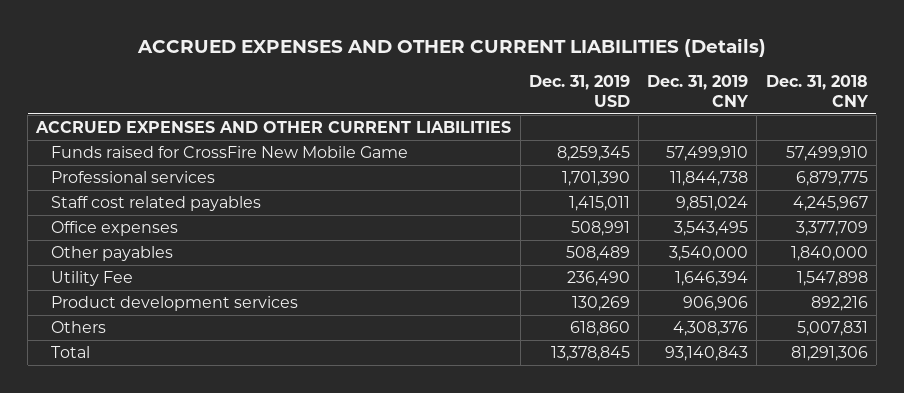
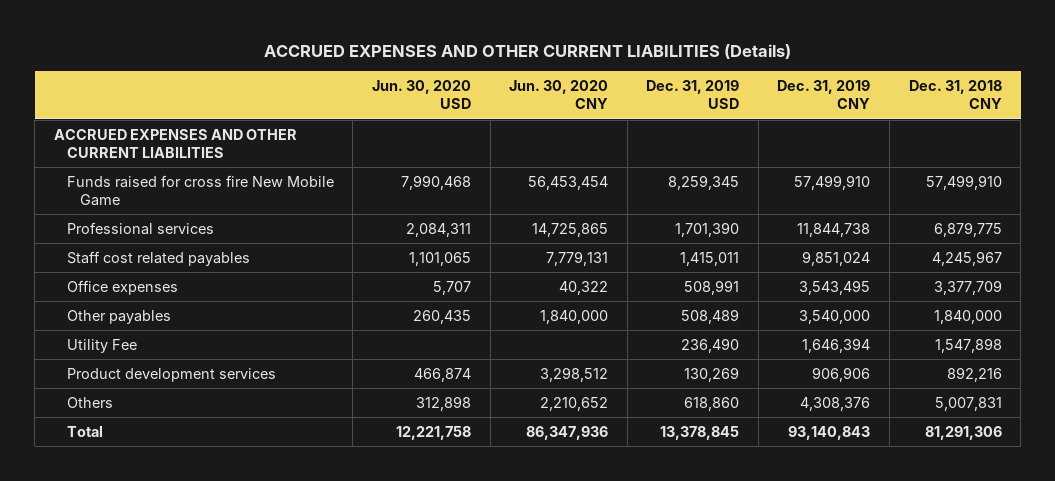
none -> [371,80,471,110] Jun. 30, 2020 USD
none -> [509,80,609,110] Jun. 30, 2020 CNY
[51,146,409,159] Funds raised for CrossFire New Mobile Game -> [66,174,334,206] Funds raised for cross fire New Mobile Game

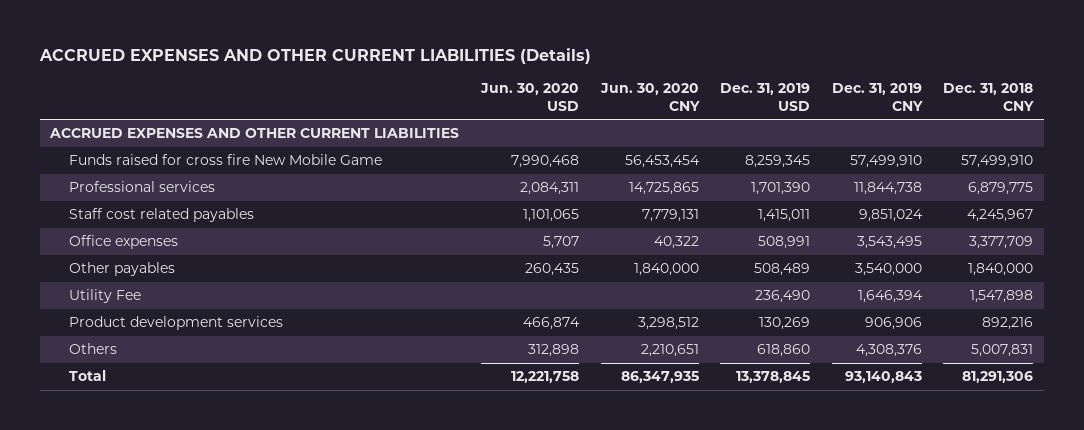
[540,396,609,411] 2,210,652 -> [640,344,699,358] 2,210,651
[526,425,609,440] 86,347,936 -> [620,371,699,384] 86,347,935

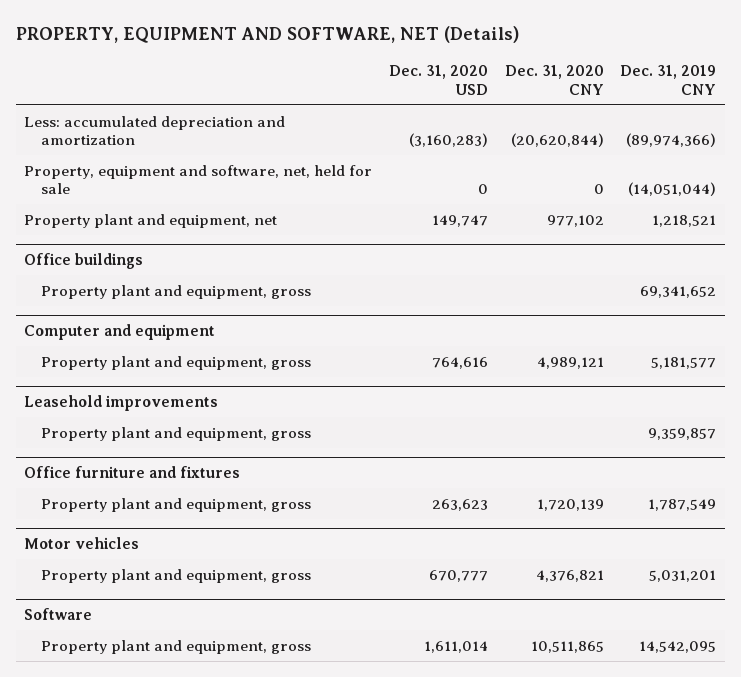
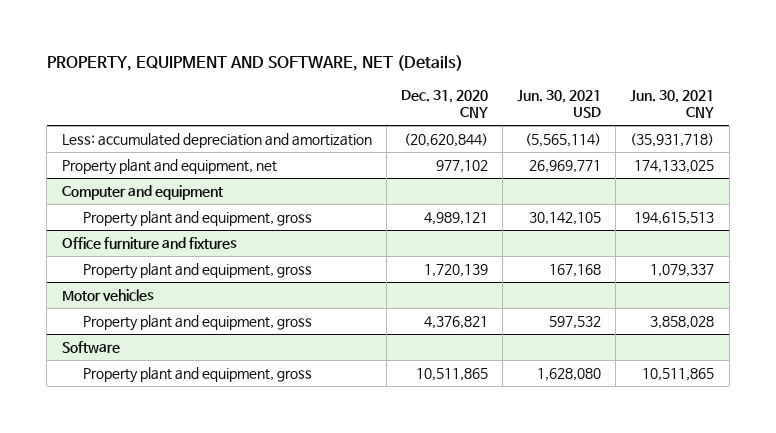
[388,64,488,95] Dec. 31, 2020 USD -> none
[620,64,717,95] Dec. 31, 2019 CNY -> none
none -> [517,89,602,118] Jun. 30, 2021 USD
none -> [630,89,715,118] Jun. 30, 2021 CNY
[24,164,373,195] Property, equipment and software, net, held for sale -> none
[24,252,144,269] Office buildings -> none
[40,284,311,299] Property plant and equipment, gross -> none
[24,394,219,411] Leasehold improvements -> none
[40,426,311,441] Property plant and equipment, gross -> none

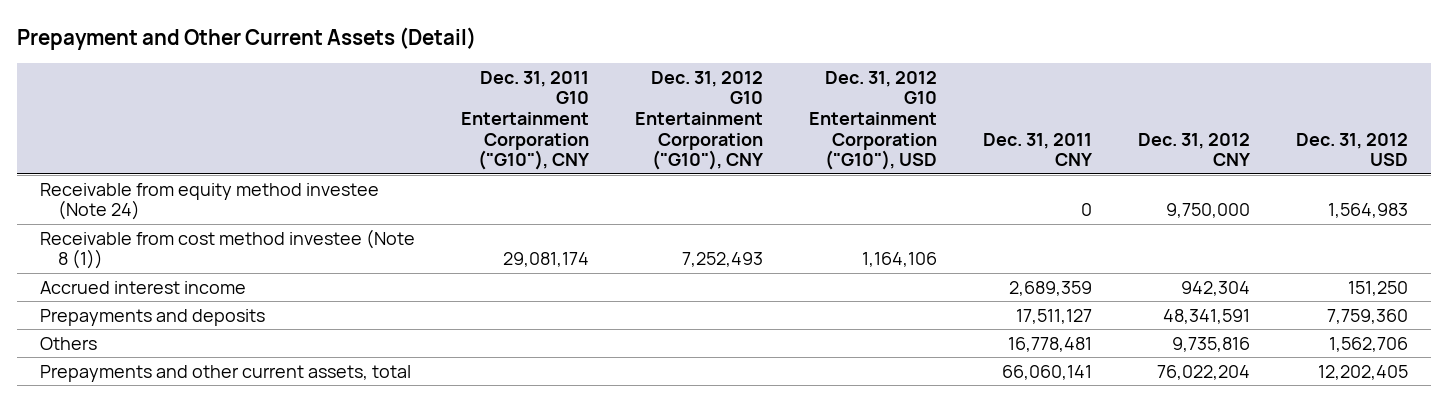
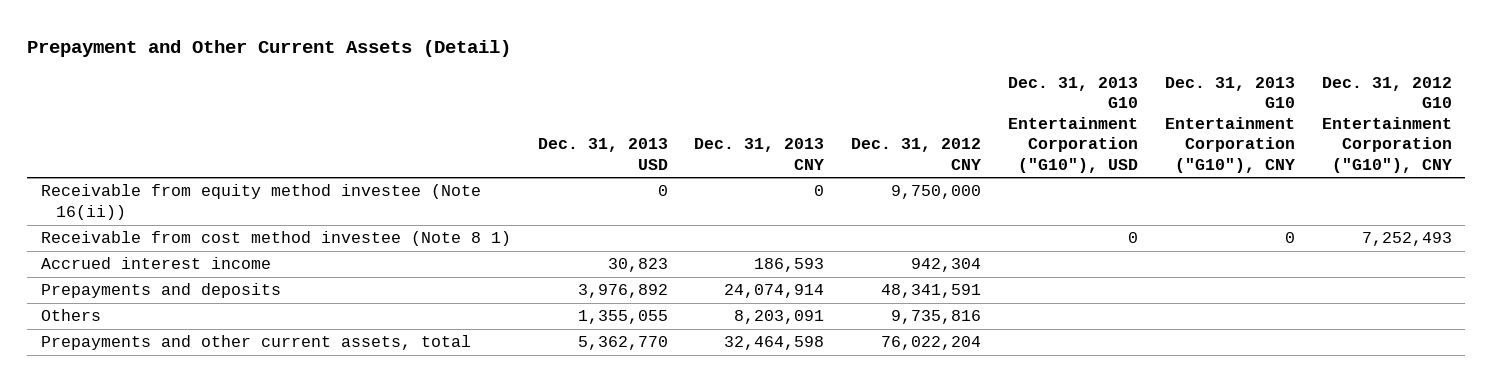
[461,70,590,171] Dec. 31, 2011 G10 Entertainment Corporation ("G10"), CNY -> none
[809,70,938,171] Dec. 31, 2012 G10 Entertainment Corporation ("G10"), USD -> none
[983,132,1093,167] Dec. 31, 2011 CNY -> none
[1296,132,1409,167] Dec. 31, 2012 USD -> none
none -> [537,138,668,170] Dec. 31, 2013 USD
none -> [694,138,825,170] Dec. 31, 2013 CNY
none -> [1008,76,1139,173] Dec. 31, 2013 G10 Entertainment Corporation ("G10"), USD
none -> [1164,76,1295,173] Dec. 31, 2013 G10 Entertainment Corporation ("G10"), CNY
[40,182,380,221] Receivable from equity method investee (Note 24) -> [40,184,481,220] Receivable from equity method investee (Note 16(ii))
[40,228,416,270] Receivable from cost method investee (Note 8 (1)) -> [40,231,511,247] Receivable from cost method investee (Note 8 1)

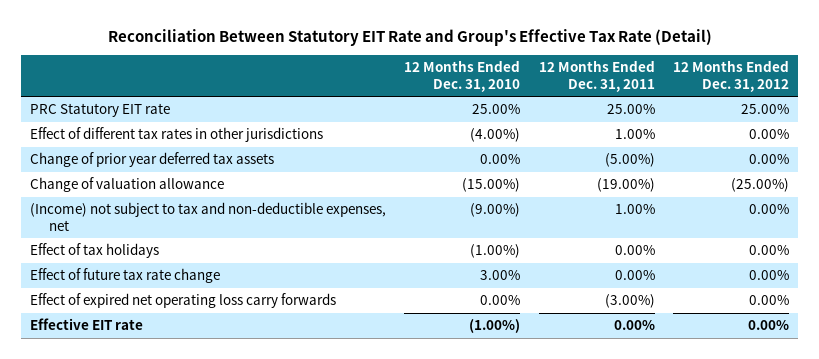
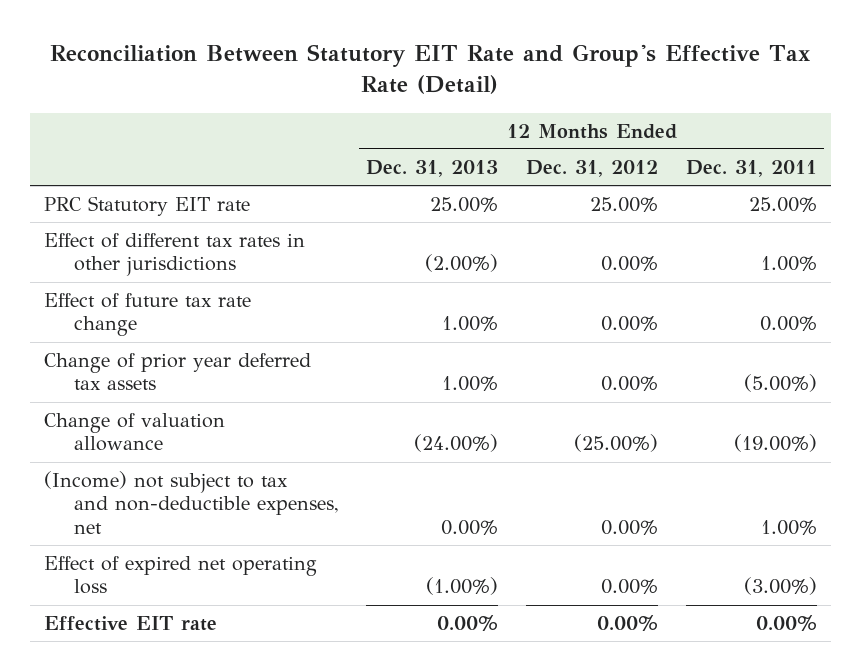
[404,60,521,92] 12 Months Ended Dec. 31, 2010 -> none
none -> [366,159,499,177] Dec. 31, 2013
[30,268,221,284] Effect of future tax rate change -> [43,293,251,337] Effect of future tax rate change
[30,243,160,259] Effect of tax holidays -> none
[30,293,337,309] Effect of expired net operating loss carry forwards -> [43,556,317,595] Effect of expired net operating loss

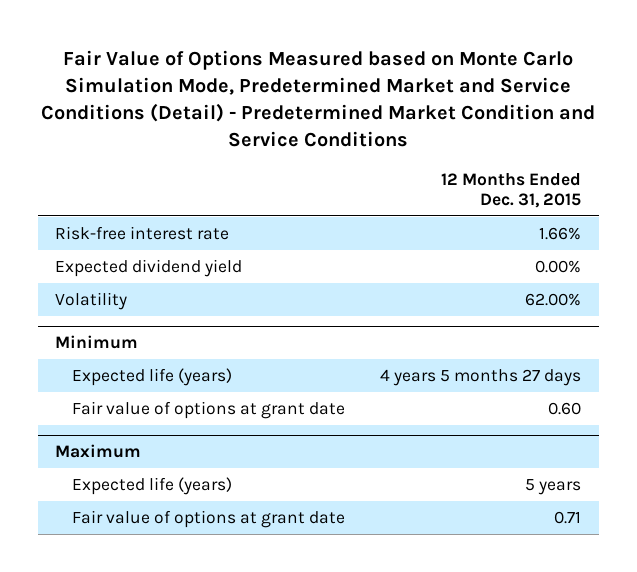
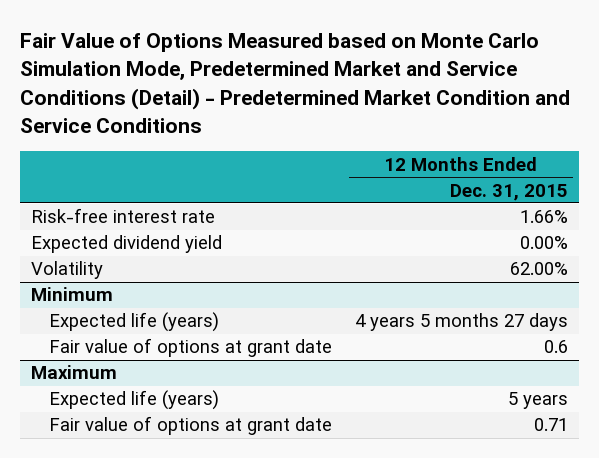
[548,401,582,415] 0.60 -> [543,340,568,354] 0.6

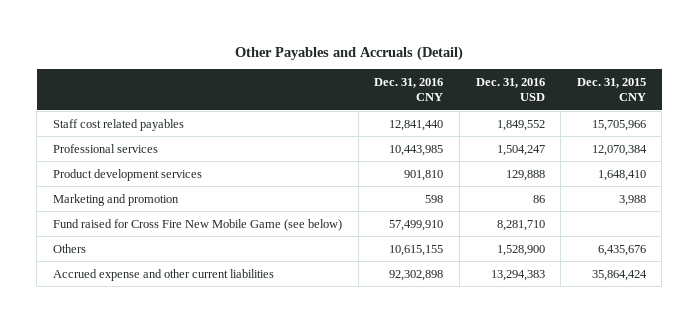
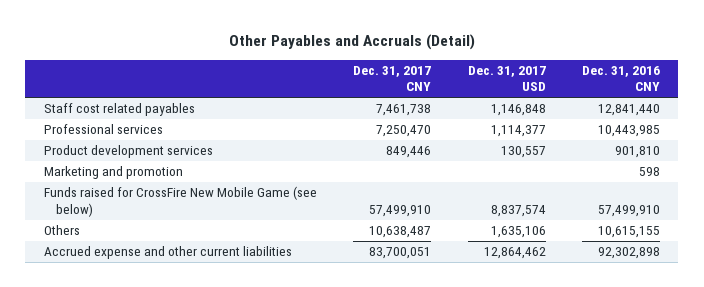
[475,77,545,102] Dec. 31, 2016 USD -> none
[576,77,646,102] Dec. 31, 2015 CNY -> none
none -> [353,66,432,92] Dec. 31, 2017 CNY
none -> [467,66,546,92] Dec. 31, 2017 USD
[52,218,342,231] Fund raised for Cross Fire New Mobile Game (see below) -> [43,186,317,217] Funds raised for CrossFire New Mobile Game (see below)

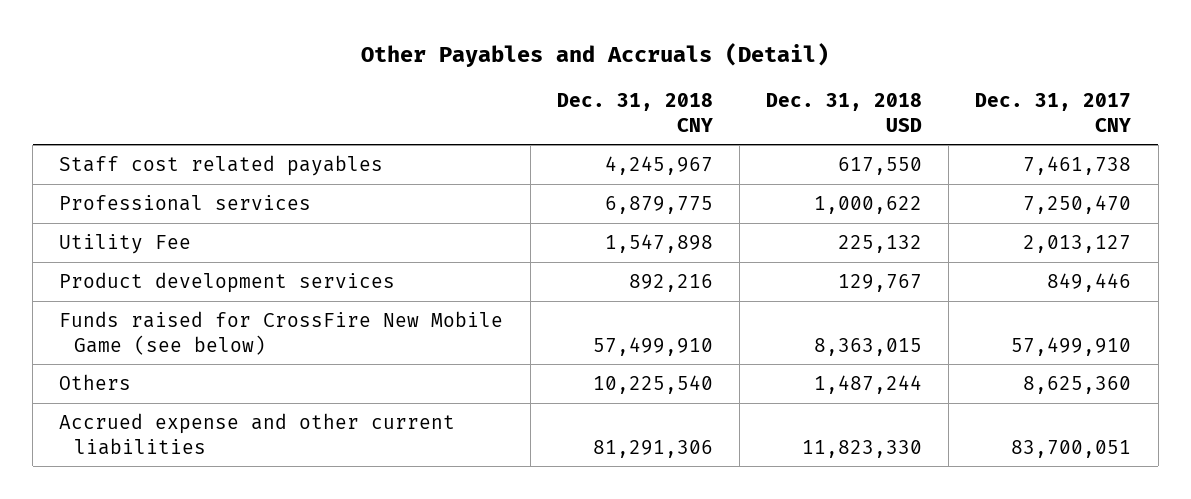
[467,66,546,92] Dec. 31, 2017 USD -> none
[582,66,661,92] Dec. 31, 2016 CNY -> none
none -> [556,93,713,132] Dec. 31, 2018 CNY
none -> [766,93,923,132] Dec. 31, 2018 USD
none -> [59,234,192,255] Utility Fee
[43,166,183,180] Marketing and promotion -> none
[369,226,432,239] 10,638,487 -> [1023,376,1132,395] 8,625,360

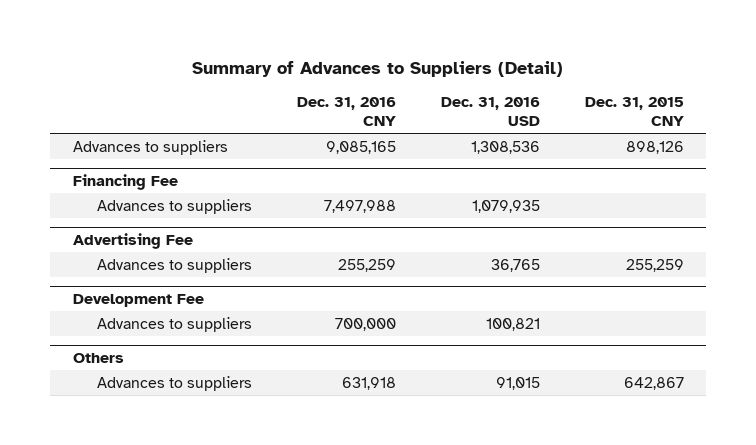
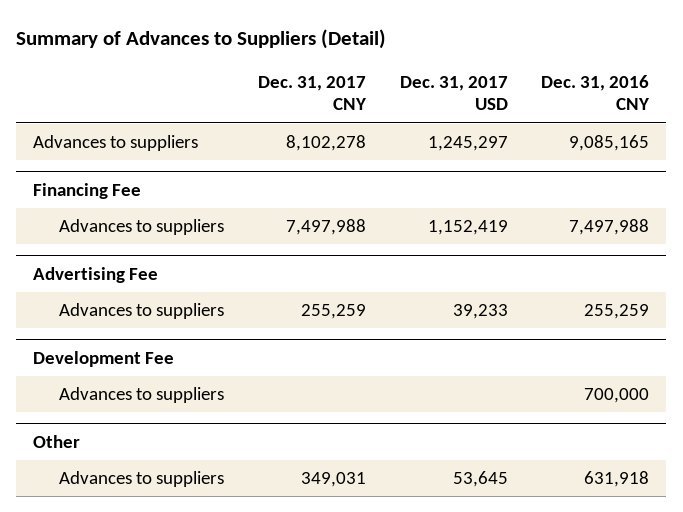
[440,97,540,126] Dec. 31, 2016 USD -> none
[584,97,684,126] Dec. 31, 2015 CNY -> none
none -> [257,75,367,111] Dec. 31, 2017 CNY
none -> [399,75,508,111] Dec. 31, 2017 USD
[72,353,124,364] Others -> [33,434,81,448] Other

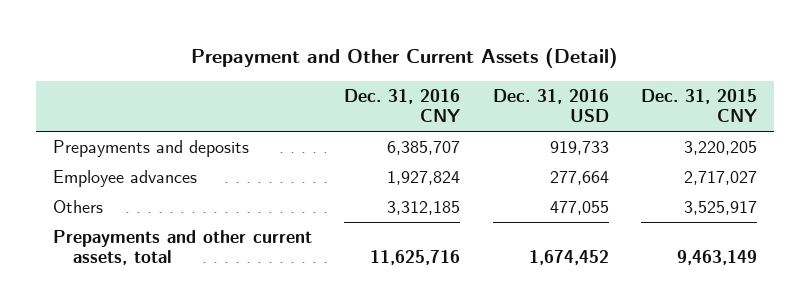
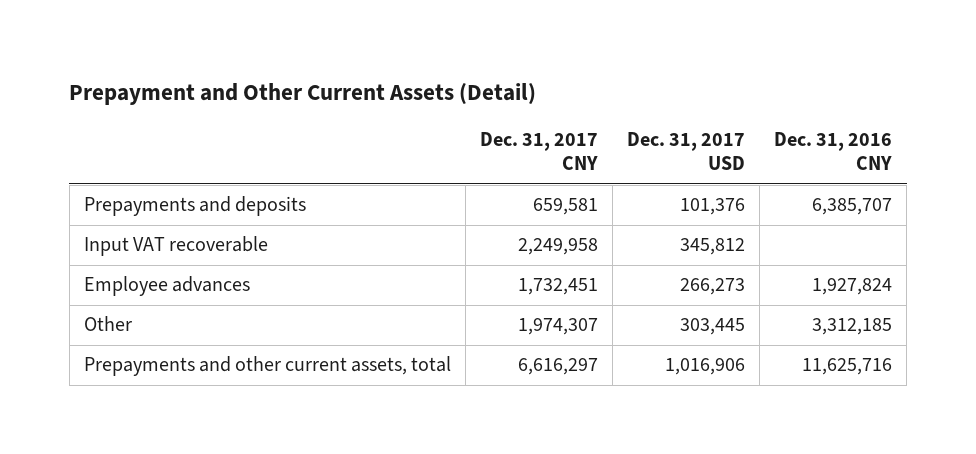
[492,88,609,123] Dec. 31, 2016 USD -> none
[641,88,758,123] Dec. 31, 2015 CNY -> none
none -> [479,132,598,171] Dec. 31, 2017 CNY
none -> [627,132,746,171] Dec. 31, 2017 USD
none -> [83,236,268,257] Input VAT recoverable
[52,200,103,214] Others -> [83,316,132,332] Other

